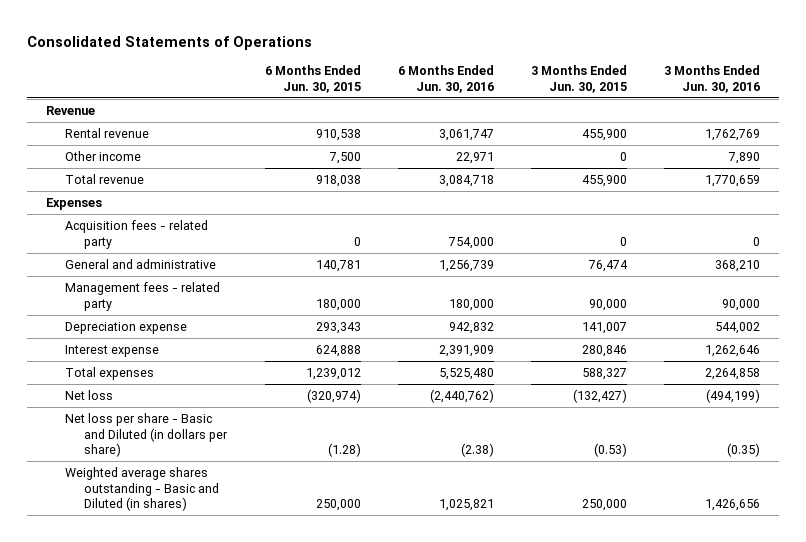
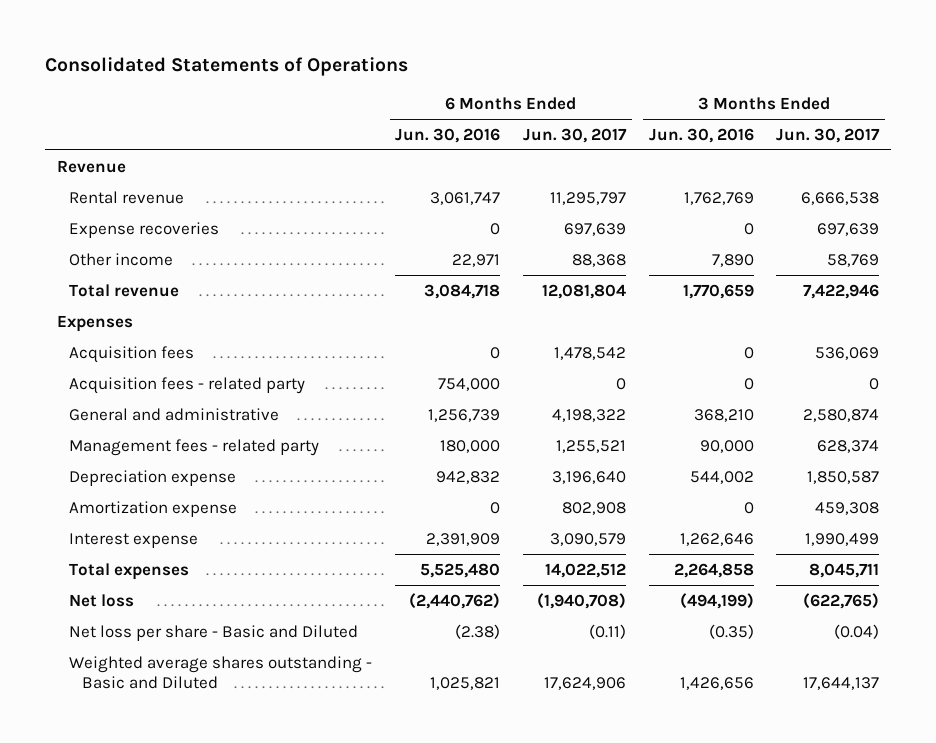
[264,65,361,93] 6 Months Ended Jun. 30, 2015 -> none
[531,65,628,93] 3 Months Ended Jun. 30, 2015 -> none
none -> [522,127,627,143] Jun. 30, 2017
none -> [776,127,881,143] Jun. 30, 2017
none -> [69,221,220,238] Expense recoveries
none -> [69,345,195,363] Acquisition fees
none -> [69,500,238,517] Amortization expense
[65,412,229,458] Net loss per share - Basic and Diluted (in dollars per share) -> [69,624,359,641] Net loss per share - Basic and Diluted
[65,466,220,512] Weighted average shares outstanding - Basic and Diluted (in shares) -> [69,655,373,689] Weighted average shares outstanding - Basic and Diluted

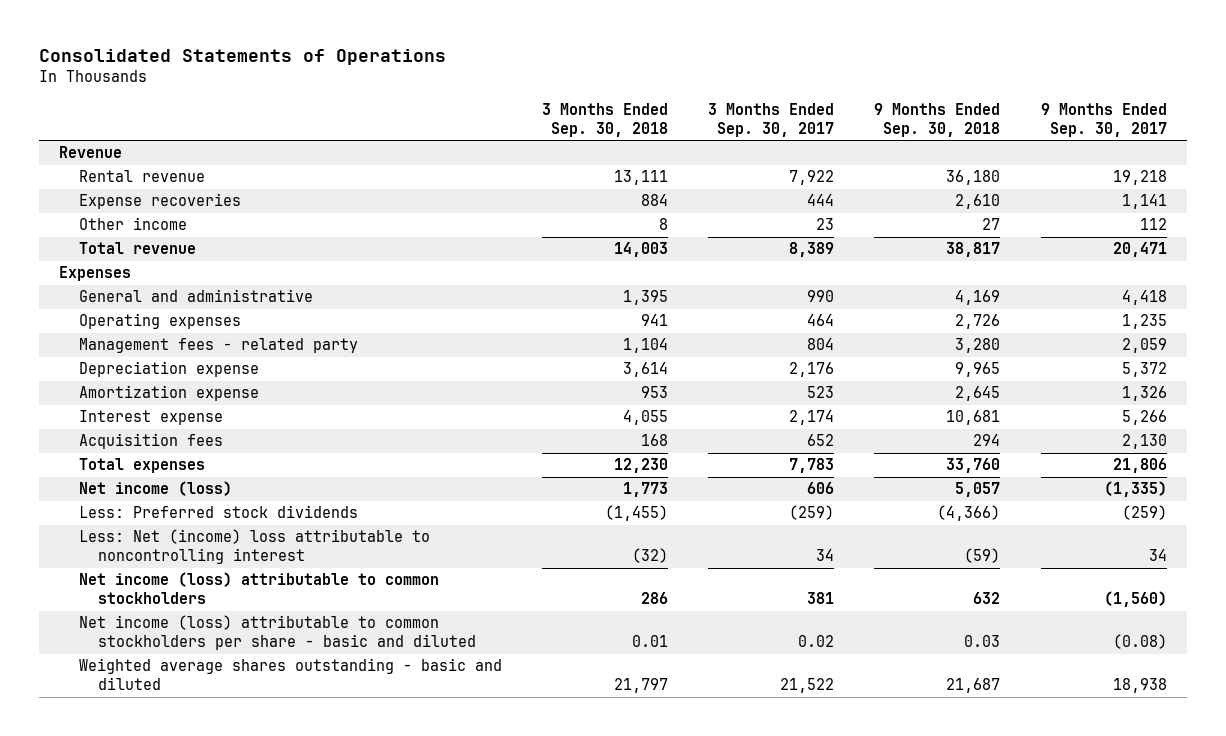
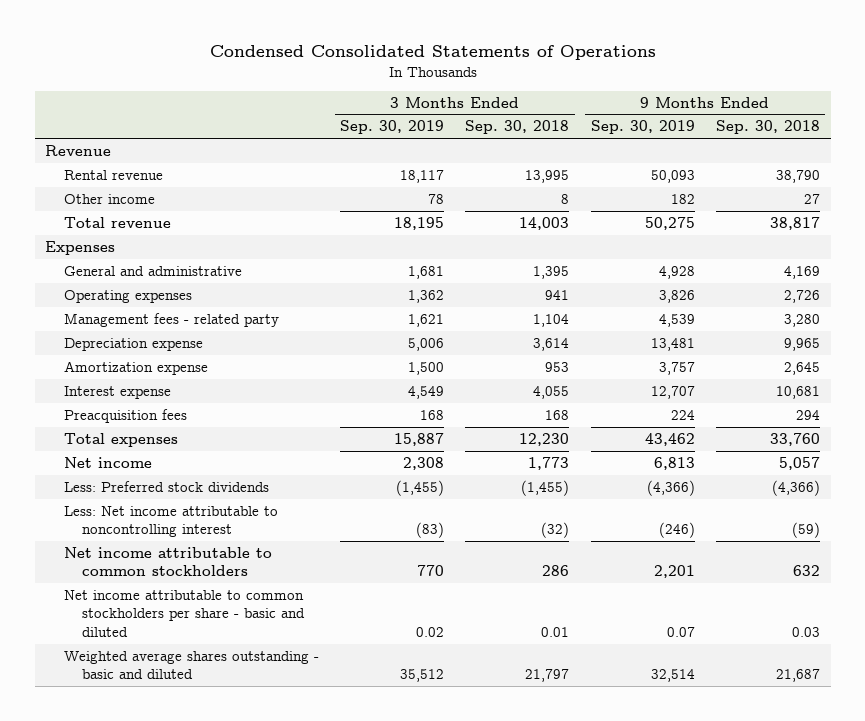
[38,49,446,66] Consolidated Statements of Operations -> [209,45,656,61] Condensed Consolidated Statements of Operations
[708,102,835,137] 3 Months Ended Sep. 30, 2017 -> none
[1040,102,1167,137] 9 Months Ended Sep. 30, 2017 -> none
none -> [339,120,444,135] Sep. 30, 2019
none -> [590,120,695,135] Sep. 30, 2019
[78,193,241,210] Expense recoveries -> none
[613,170,668,186] 13,111 -> [525,169,570,183] 13,995
[946,170,1001,186] 36,180 -> [775,169,820,183] 38,790
[78,433,223,450] Acquisition fees -> [63,408,187,423] Preacquisition fees
[78,481,232,497] Net income (loss) -> [63,456,152,468] Net income
[78,529,430,565] Less: Net (income) loss attributable to noncontrolling interest -> [63,505,278,538] Less: Net income attributable to noncontrolling interest
[78,572,439,605] Net income (loss) attributable to common stockholders -> [63,546,272,577] Net income attributable to common stockholders
[78,615,477,651] Net income (loss) attributable to common stockholders per share - basic and diluted -> [63,589,305,638] Net income attributable to common stockholders per share - basic and diluted

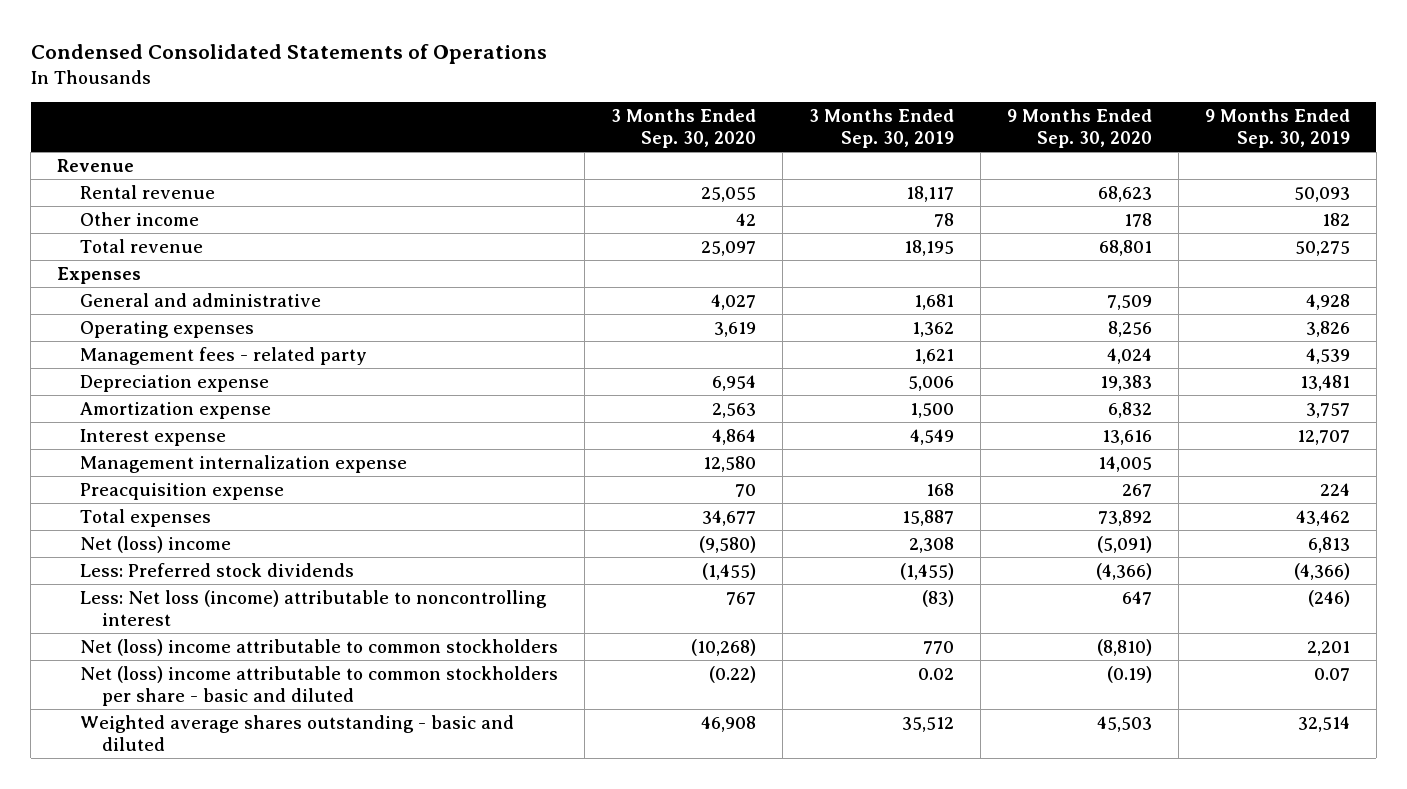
[465,120,570,135] Sep. 30, 2018 -> none
[715,120,820,135] Sep. 30, 2018 -> none
none -> [610,108,756,148] 3 Months Ended Sep. 30, 2020
none -> [1006,108,1152,148] 9 Months Ended Sep. 30, 2020
none -> [79,454,407,473] Management internalization expense
[63,408,187,423] Preacquisition fees -> [79,482,284,500] Preacquisition expense
[63,456,152,468] Net income -> [79,535,231,553] Net (loss) income
[63,505,278,538] Less: Net income attributable to noncontrolling interest -> [79,589,547,626] Less: Net loss (income) attributable to noncontrolling interest
[63,546,272,577] Net income attributable to common stockholders -> [79,638,558,656] Net (loss) income attributable to common stockholders
[63,589,305,638] Net income attributable to common stockholders per share - basic and diluted -> [79,665,558,706] Net (loss) income attributable to common stockholders per share - basic and diluted

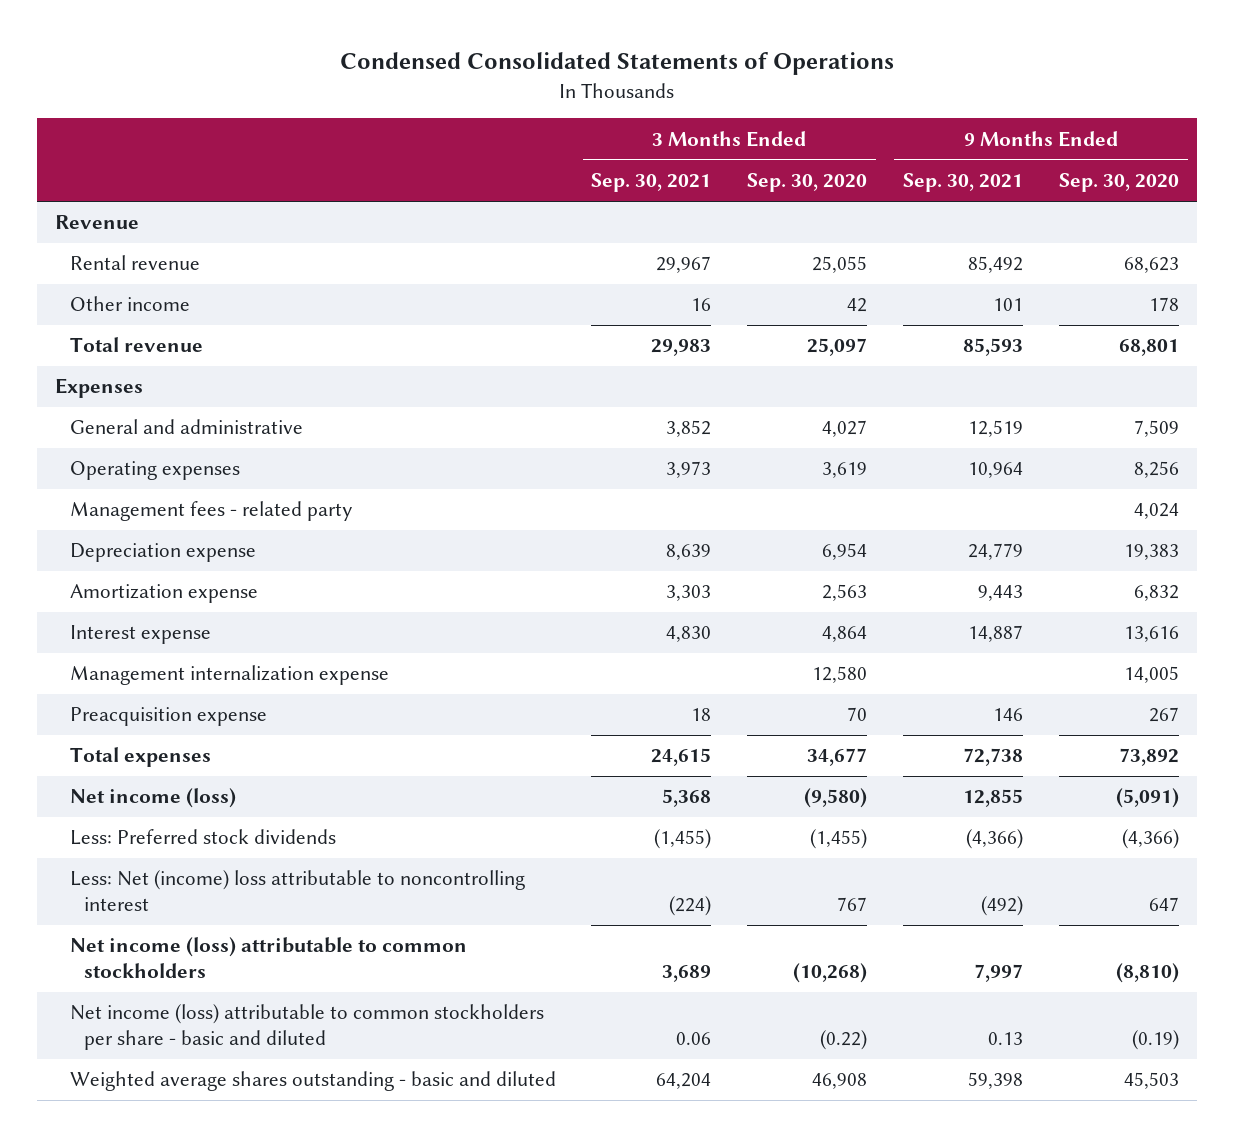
[808,108,954,148] 3 Months Ended Sep. 30, 2019 -> none
[1204,108,1350,148] 9 Months Ended Sep. 30, 2019 -> none
none -> [591,173,712,193] Sep. 30, 2021
none -> [903,173,1024,193] Sep. 30, 2021
[79,535,231,553] Net (loss) income -> [69,788,236,809] Net income (loss)
[79,589,547,626] Less: Net loss (income) attributable to noncontrolling interest -> [69,870,525,911] Less: Net (income) loss attributable to noncontrolling interest
[79,638,558,656] Net (loss) income attributable to common stockholders -> [69,937,467,978] Net income (loss) attributable to common stockholders
[79,665,558,706] Net (loss) income attributable to common stockholders per share - basic and diluted -> [69,1004,544,1050] Net income (loss) attributable to common stockholders per share - basic and diluted

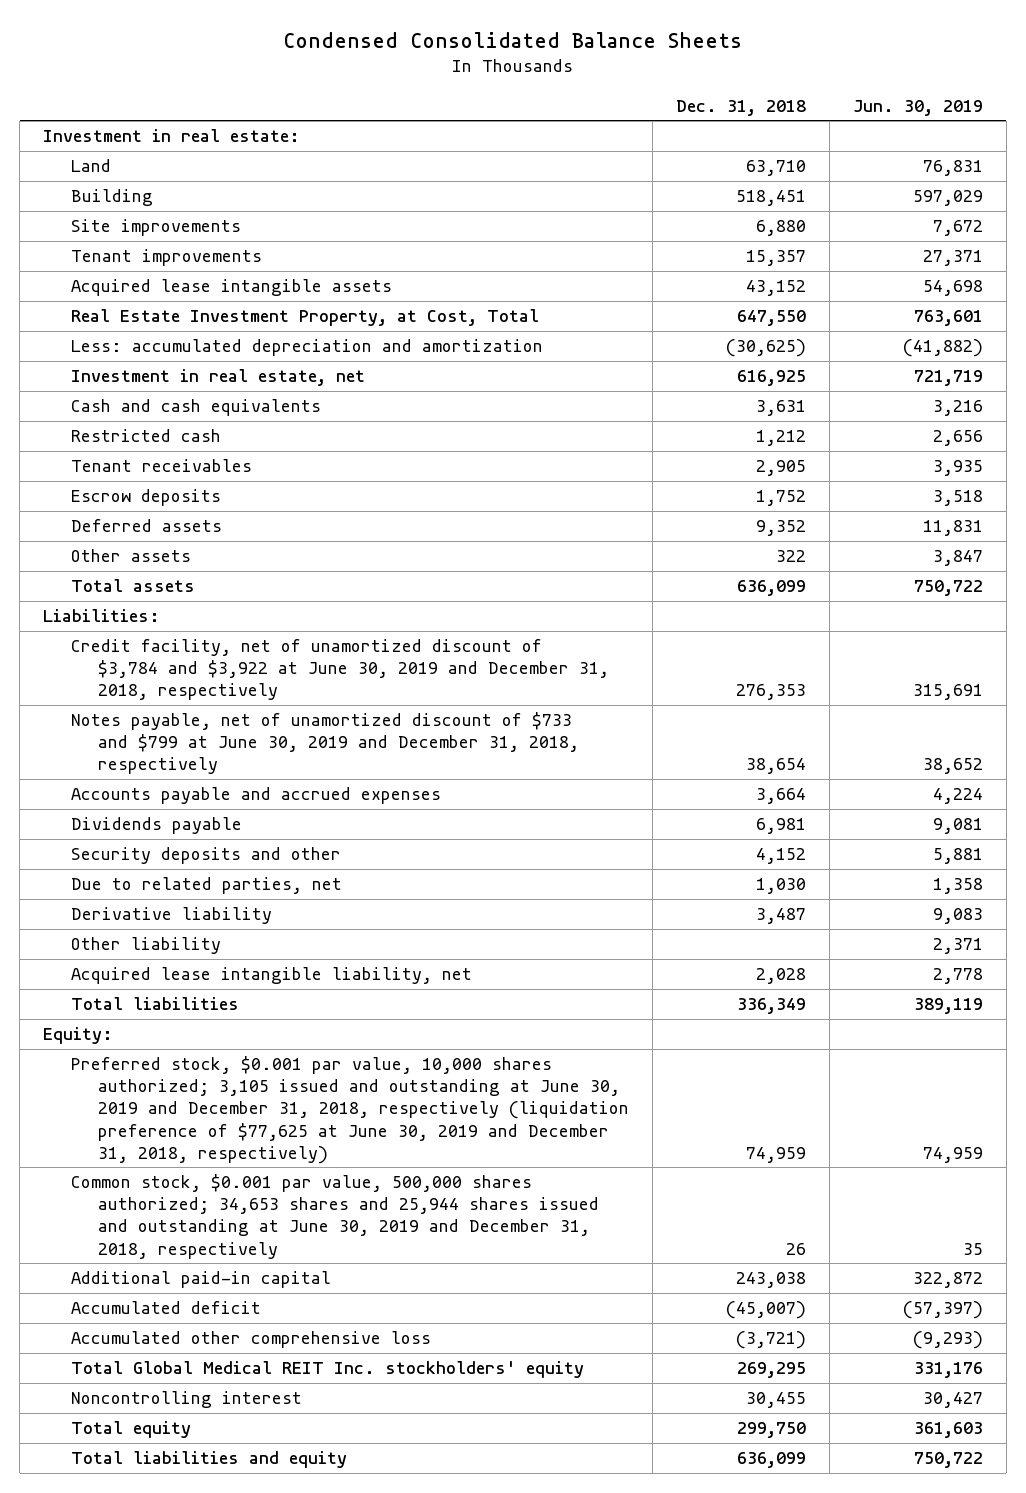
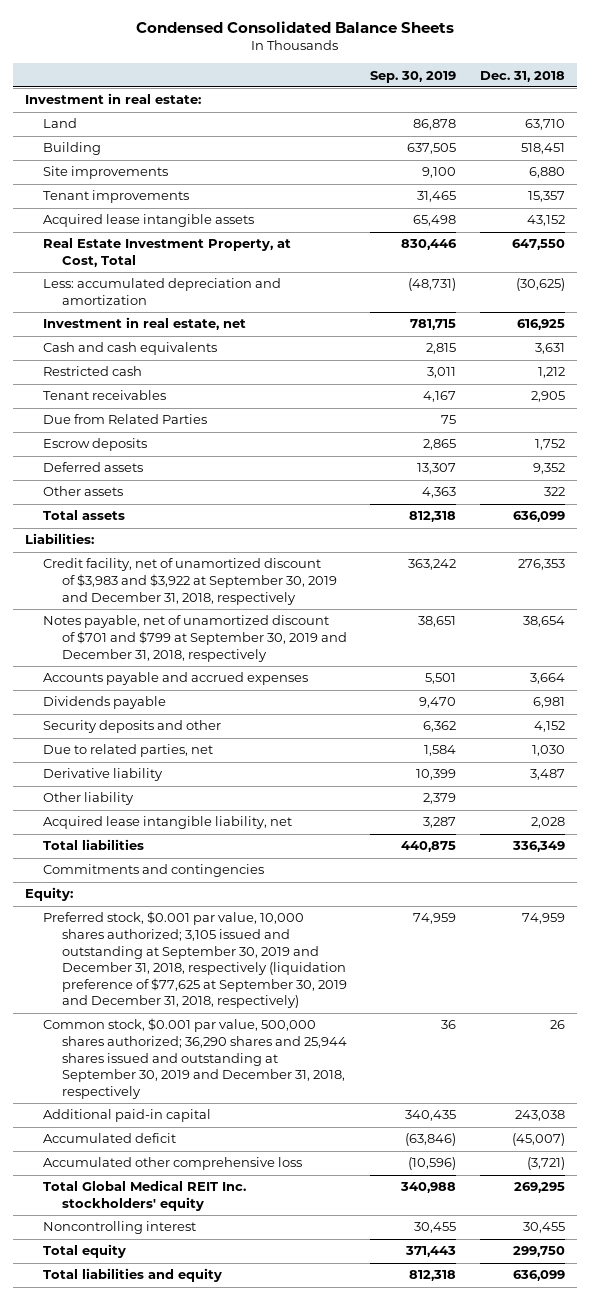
[852,99,983,116] Jun. 30, 2019 -> none
none -> [370,70,457,83] Sep. 30, 2019
none -> [43,414,208,425] Due from Related Parties
[70,639,610,701] Credit facility, net of unamortized discount of $3,784 and $3,922 at June 30, 2019 and December 31, 2018, respectively -> [43,558,337,605] Credit facility, net of unamortized discount of $3,983 and $3,922 at September 30, 2019 and December 31, 2018, respectively
[70,712,580,775] Notes payable, net of unamortized discount of $733 and $799 at June 30, 2019 and December 31, 2018, respectively -> [43,615,347,662] Notes payable, net of unamortized discount of $701 and $799 at September 30, 2019 and December 31, 2018, respectively
none -> [43,864,265,878] Commitments and contingencies
[70,1056,630,1164] Preferred stock, $0.001 par value, 10,000 shares authorized; 3,105 issued and outstanding at June 30, 2019 and December 31, 2018, respectively (liquidation preference of $77,625 at June 30, 2019 and December 31, 2018, respectively) -> [43,911,347,1009] Preferred stock, $0.001 par value, 10,000 shares authorized; 3,105 issued and outstanding at September 30, 2019 and December 31, 2018, respectively (liquidation preference of $77,625 at September 30, 2019 and December 31, 2018, respectively)
[70,1174,600,1259] Common stock, $0.001 par value, 500,000 shares authorized; 34,653 shares and 25,944 shares issued and outstanding at June 30, 2019 and December 31, 2018, respectively -> [43,1018,347,1099] Common stock, $0.001 par value, 500,000 shares authorized; 36,290 shares and 25,944 shares issued and outstanding at September 30, 2019 and December 31, 2018, respectively

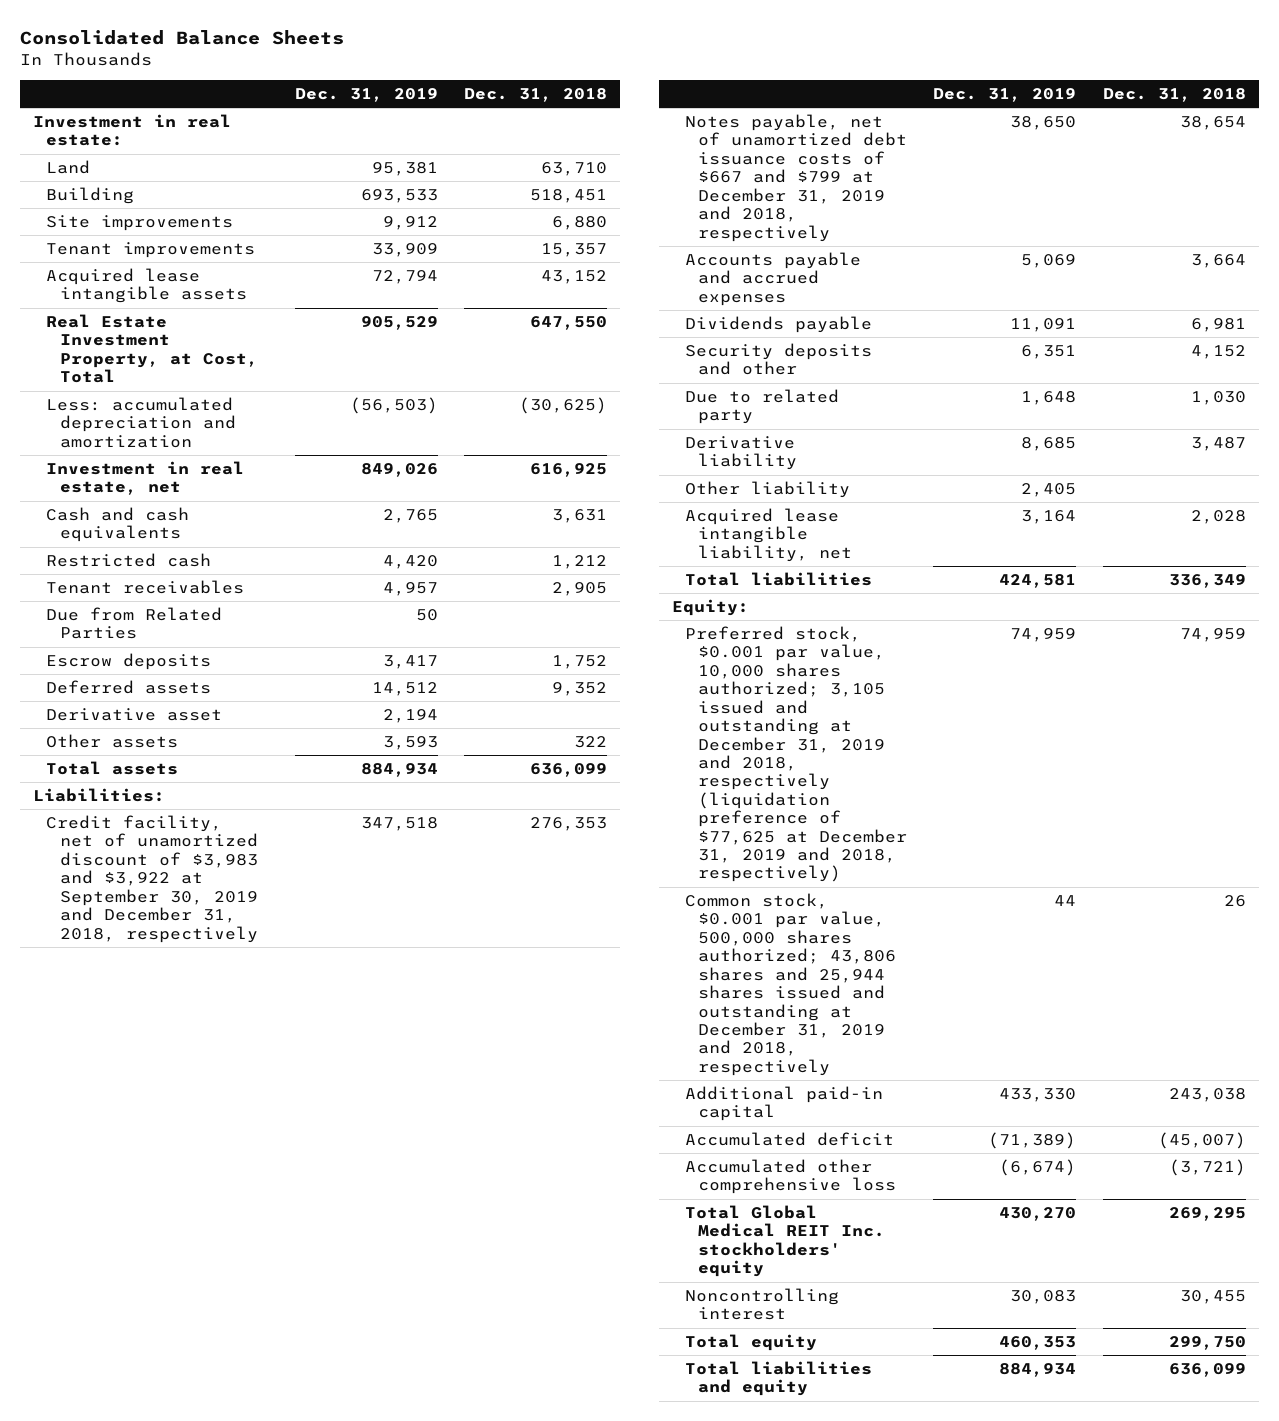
[135,20,454,33] Condensed Consolidated Balance Sheets -> [20,29,345,45] Consolidated Balance Sheets
[370,70,457,83] Sep. 30, 2019 -> none
none -> [294,87,438,102] Dec. 31, 2019
none -> [46,707,223,721] Derivative asset
[43,615,347,662] Notes payable, net of unamortized discount of $701 and $799 at September 30, 2019 and December 31, 2018, respectively -> [684,113,908,242] Notes payable, net of unamortized debt issuance costs of $667 and $799 at December 31, 2019 and 2018, respectively
[43,744,214,758] Due to related parties, net -> [684,388,839,425] Due to related party
[43,864,265,878] Commitments and contingencies -> none
[43,911,347,1009] Preferred stock, $0.001 par value, 10,000 shares authorized; 3,105 issued and outstanding at September 30, 2019 and December 31, 2018, respectively (liquidation preference of $77,625 at September 30, 2019 and December 31, 2018, respectively) -> [684,625,908,883] Preferred stock, $0.001 par value, 10,000 shares authorized; 3,105 issued and outstanding at December 31, 2019 and 2018, respectively (liquidation preference of $77,625 at December 31, 2019 and 2018, respectively)
[43,1018,347,1099] Common stock, $0.001 par value, 500,000 shares authorized; 36,290 shares and 25,944 shares issued and outstanding at September 30, 2019 and December 31, 2018, respectively -> [684,892,897,1076] Common stock, $0.001 par value, 500,000 shares authorized; 43,806 shares and 25,944 shares issued and outstanding at December 31, 2019 and 2018, respectively

